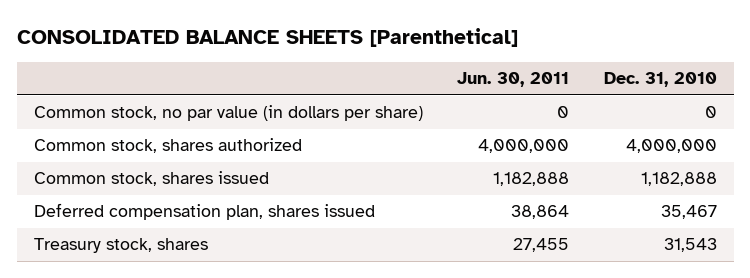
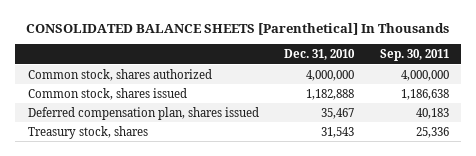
[16,28,518,48] CONSOLIDATED BALANCE SHEETS [Parenthetical] -> [26,22,450,35] CONSOLIDATED BALANCE SHEETS [Parenthetical] In Thousands
[457,72,570,88] Jun. 30, 2011 -> none
none -> [379,49,449,62] Sep. 30, 2011
[33,105,423,122] Common stock, no par value (in dollars per share) -> none

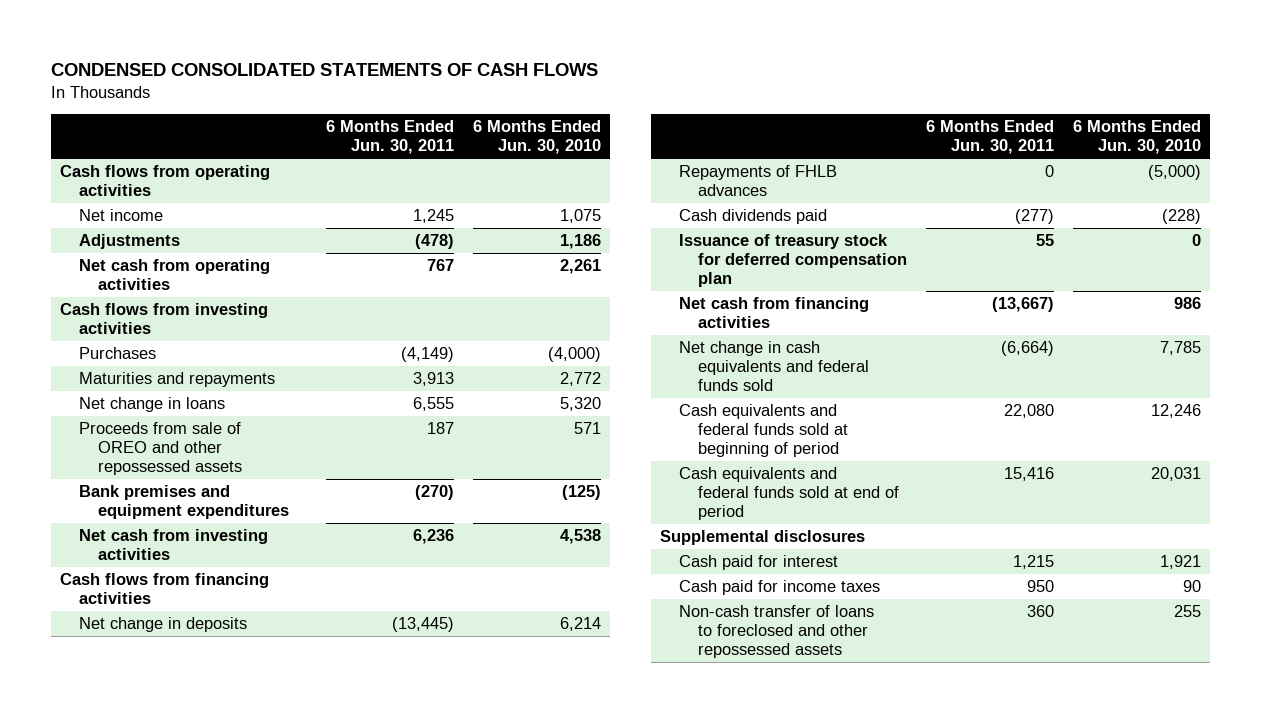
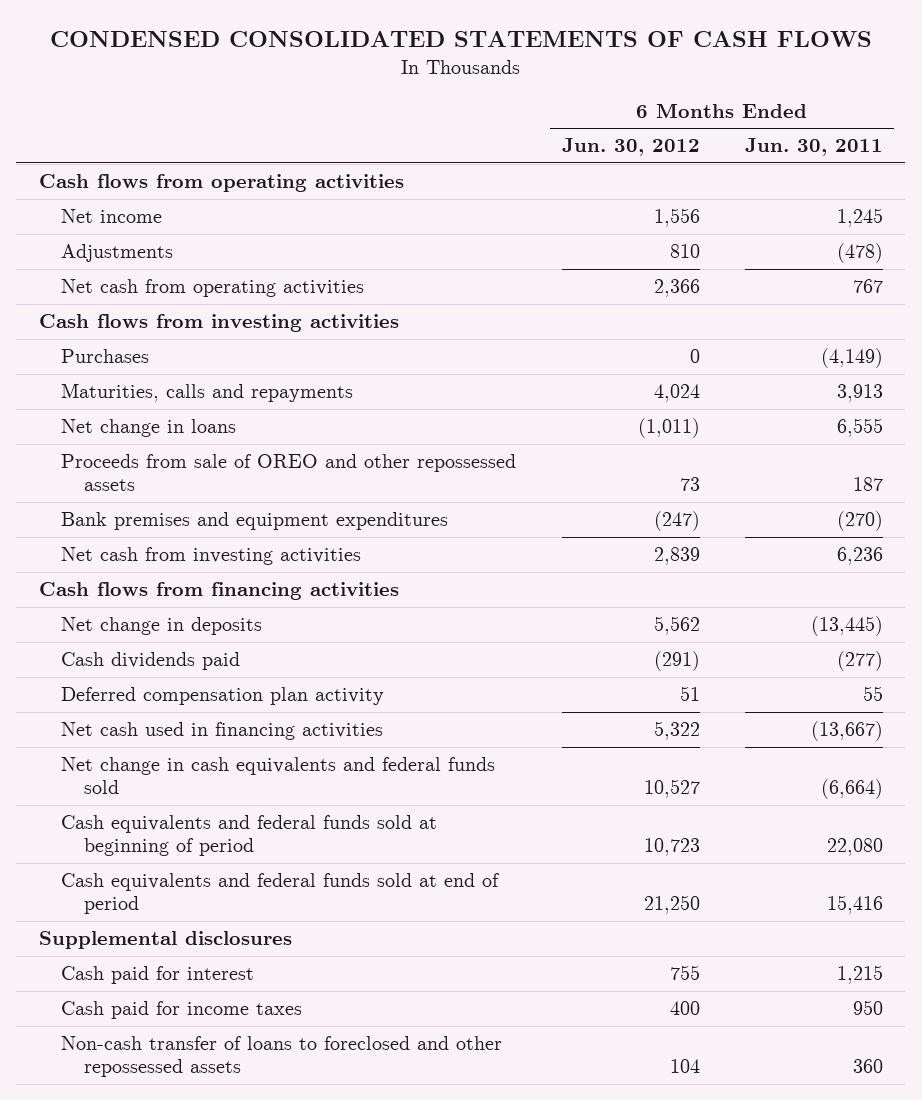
[472,120,601,155] 6 Months Ended Jun. 30, 2010 -> none
none -> [561,138,700,157] Jun. 30, 2012
[79,372,276,388] Maturities and repayments -> [61,383,354,403] Maturities, calls and repayments
[679,165,838,197] Repayments of FHLB advances -> none
[679,234,908,287] Issuance of treasury stock for deferred compensation plan -> none
none -> [61,687,385,706] Deferred compensation plan activity
[679,297,870,329] Net cash from financing activities -> [61,722,384,741] Net cash used in financing activities

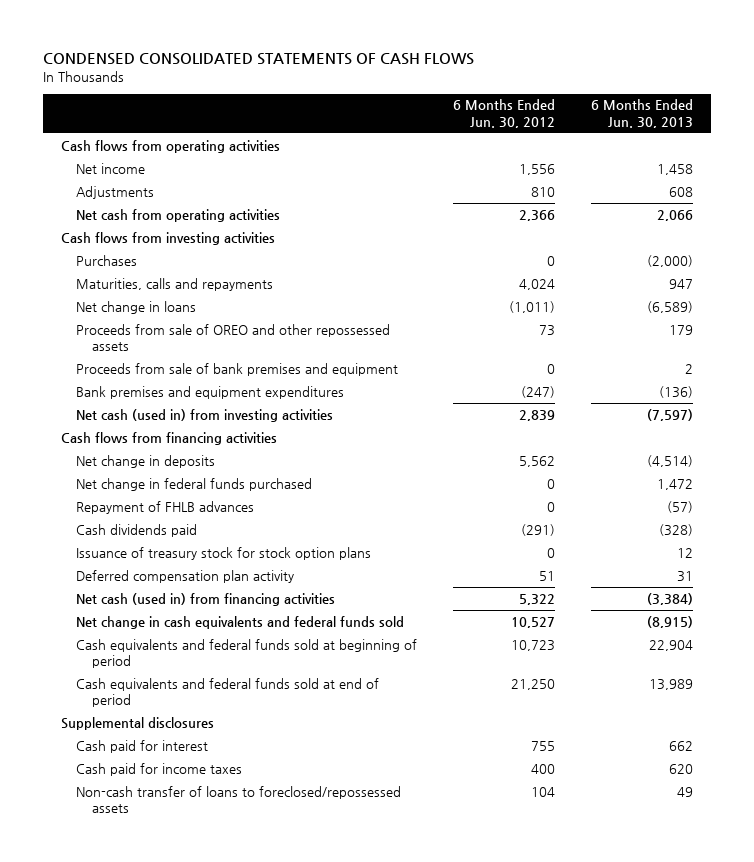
[744,138,883,157] Jun. 30, 2011 -> none
none -> [591,99,694,129] 6 Months Ended Jun. 30, 2013
none -> [76,362,399,376] Proceeds from sale of bank premises and equipment
[61,547,362,566] Net cash from investing activities -> [76,408,334,422] Net cash (used in) from investing activities
none -> [76,477,313,491] Net change in federal funds purchased
none -> [76,500,255,514] Repayment of FHLB advances
none -> [76,546,372,560] Issuance of treasury stock for stock option plans
[61,722,384,741] Net cash used in financing activities -> [76,592,336,606] Net cash (used in) from financing activities
[61,1036,503,1078] Non-cash transfer of loans to foreclosed and other repossessed assets -> [76,785,402,814] Non-cash transfer of loans to foreclosed/repossessed assets

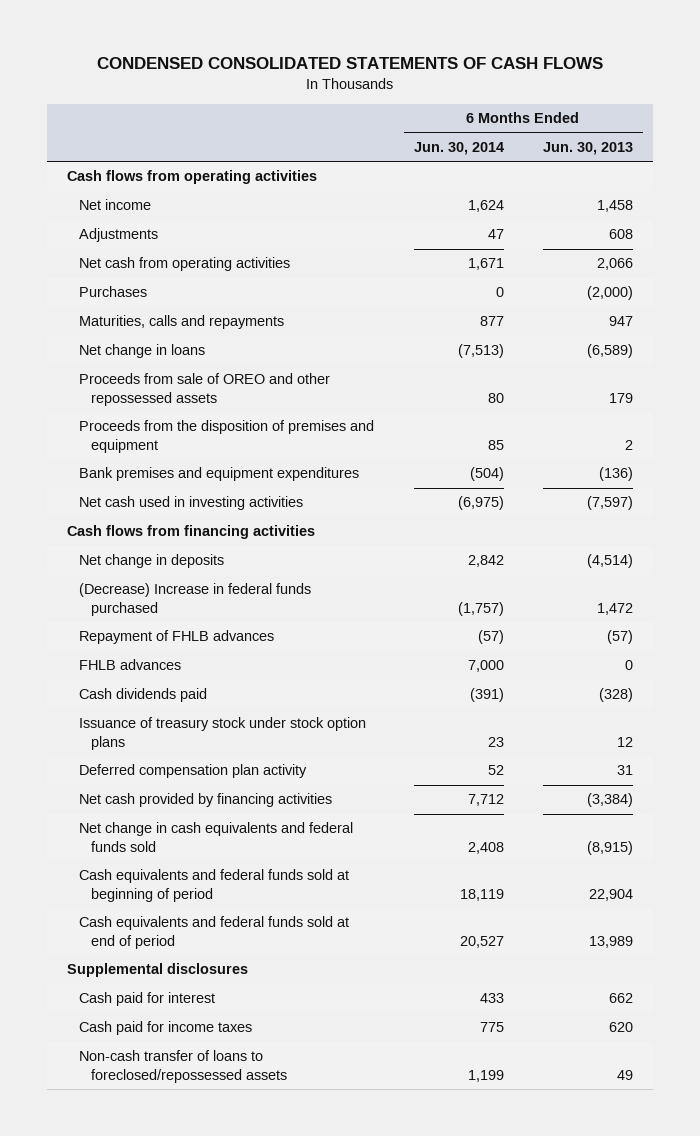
[453,99,556,129] 6 Months Ended Jun. 30, 2012 -> none
none -> [413,141,504,155] Jun. 30, 2014
[60,231,275,245] Cash flows from investing activities -> none
[76,362,399,376] Proceeds from sale of bank premises and equipment -> [78,420,374,453] Proceeds from the disposition of premises and equipment
[76,408,334,422] Net cash (used in) from investing activities -> [78,496,303,511] Net cash used in investing activities
[76,477,313,491] Net change in federal funds purchased -> [78,583,311,616] (Decrease) Increase in federal funds purchased
none -> [78,659,181,671] FHLB advances
[76,546,372,560] Issuance of treasury stock for stock option plans -> [78,717,366,750] Issuance of treasury stock under stock option plans
[76,592,336,606] Net cash (used in) from financing activities -> [78,793,332,808] Net cash provided by financing activities

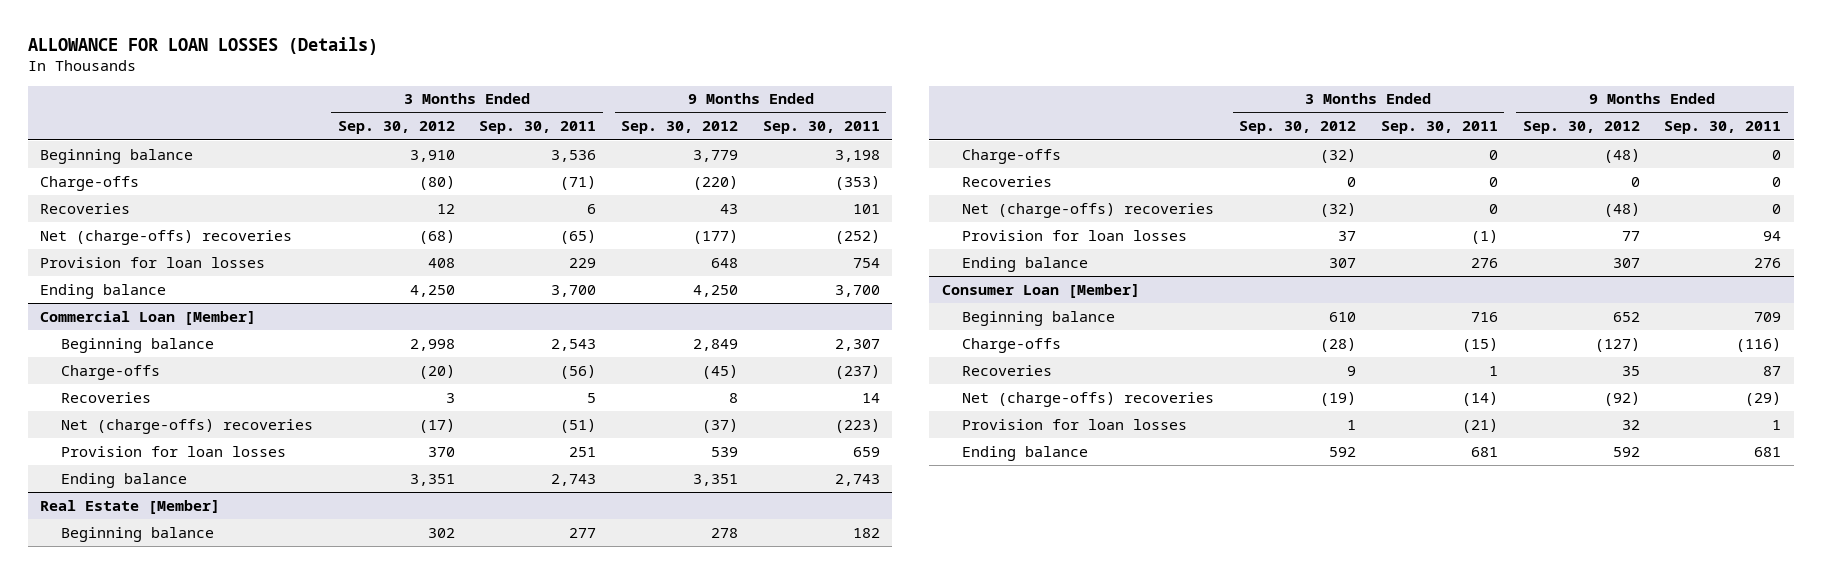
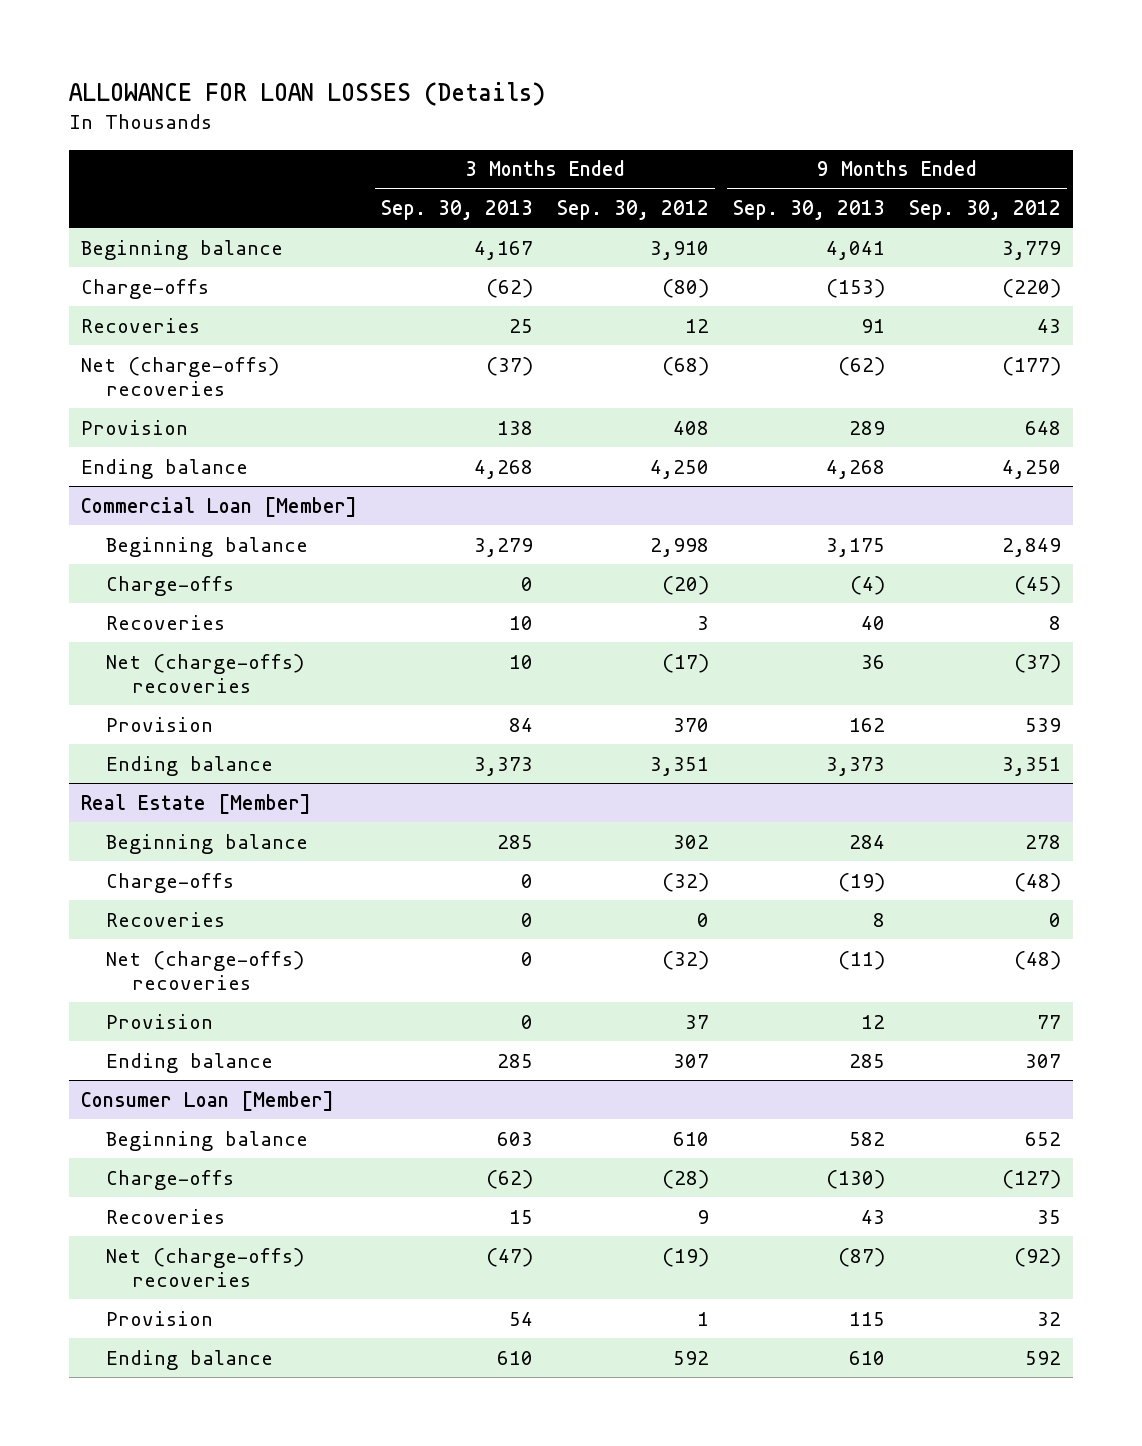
[479,121,597,135] Sep. 30, 2011 -> none
[762,121,880,135] Sep. 30, 2011 -> none
none -> [380,199,533,220] Sep. 30, 2013
none -> [732,199,885,220] Sep. 30, 2013
[40,256,266,268] Provision for loan losses -> [80,419,188,435] Provision
[60,445,286,457] Provision for loan losses -> [106,716,214,732] Provision
[962,229,1188,241] Provision for loan losses -> [106,1013,214,1029] Provision
[962,418,1188,430] Provision for loan losses -> [106,1310,214,1326] Provision

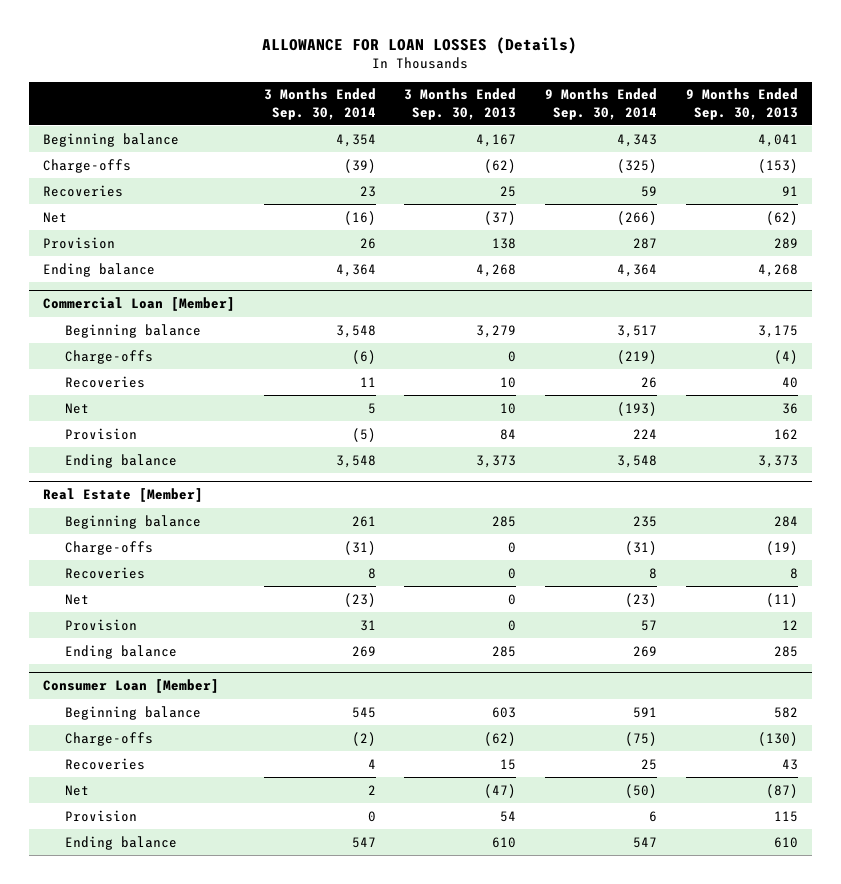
[556,199,709,220] Sep. 30, 2012 -> none
[908,199,1061,220] Sep. 30, 2012 -> none
none -> [263,88,376,120] 3 Months Ended Sep. 30, 2014
none -> [545,88,658,120] 9 Months Ended Sep. 30, 2014
[80,356,279,396] Net (charge-offs) recoveries -> [43,211,68,223] Net
[106,653,305,693] Net (charge-offs) recoveries -> [64,402,89,414] Net
[106,950,305,990] Net (charge-offs) recoveries -> [64,593,89,605] Net
[106,1247,305,1287] Net (charge-offs) recoveries -> [64,784,89,796] Net

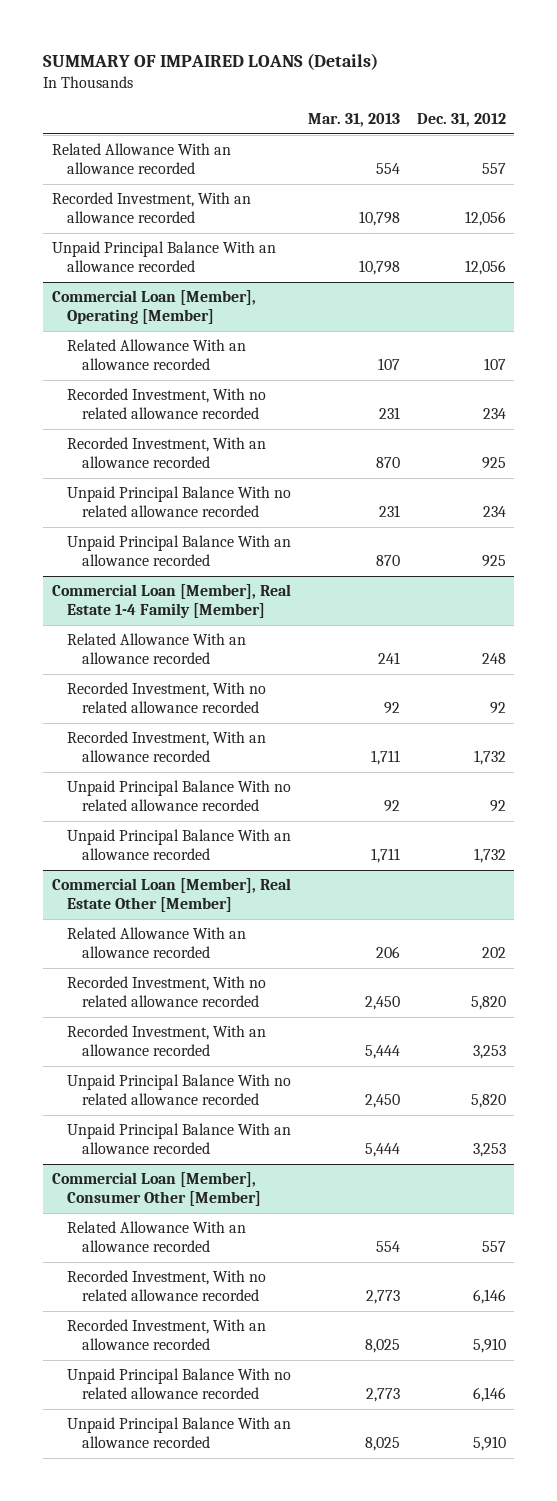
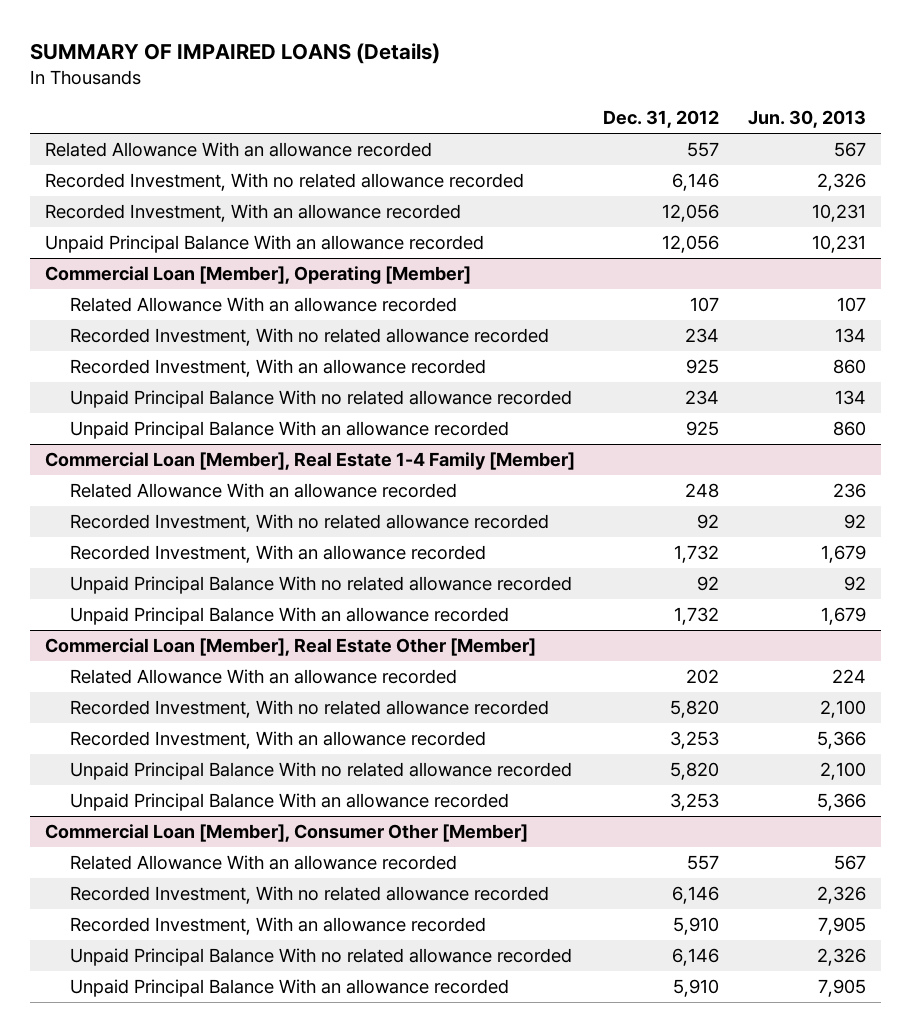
[307,112,400,127] Mar. 31, 2013 -> none
none -> [748,110,867,129] Jun. 30, 2013
none -> [44,173,524,192] Recorded Investment, With no related allowance recorded

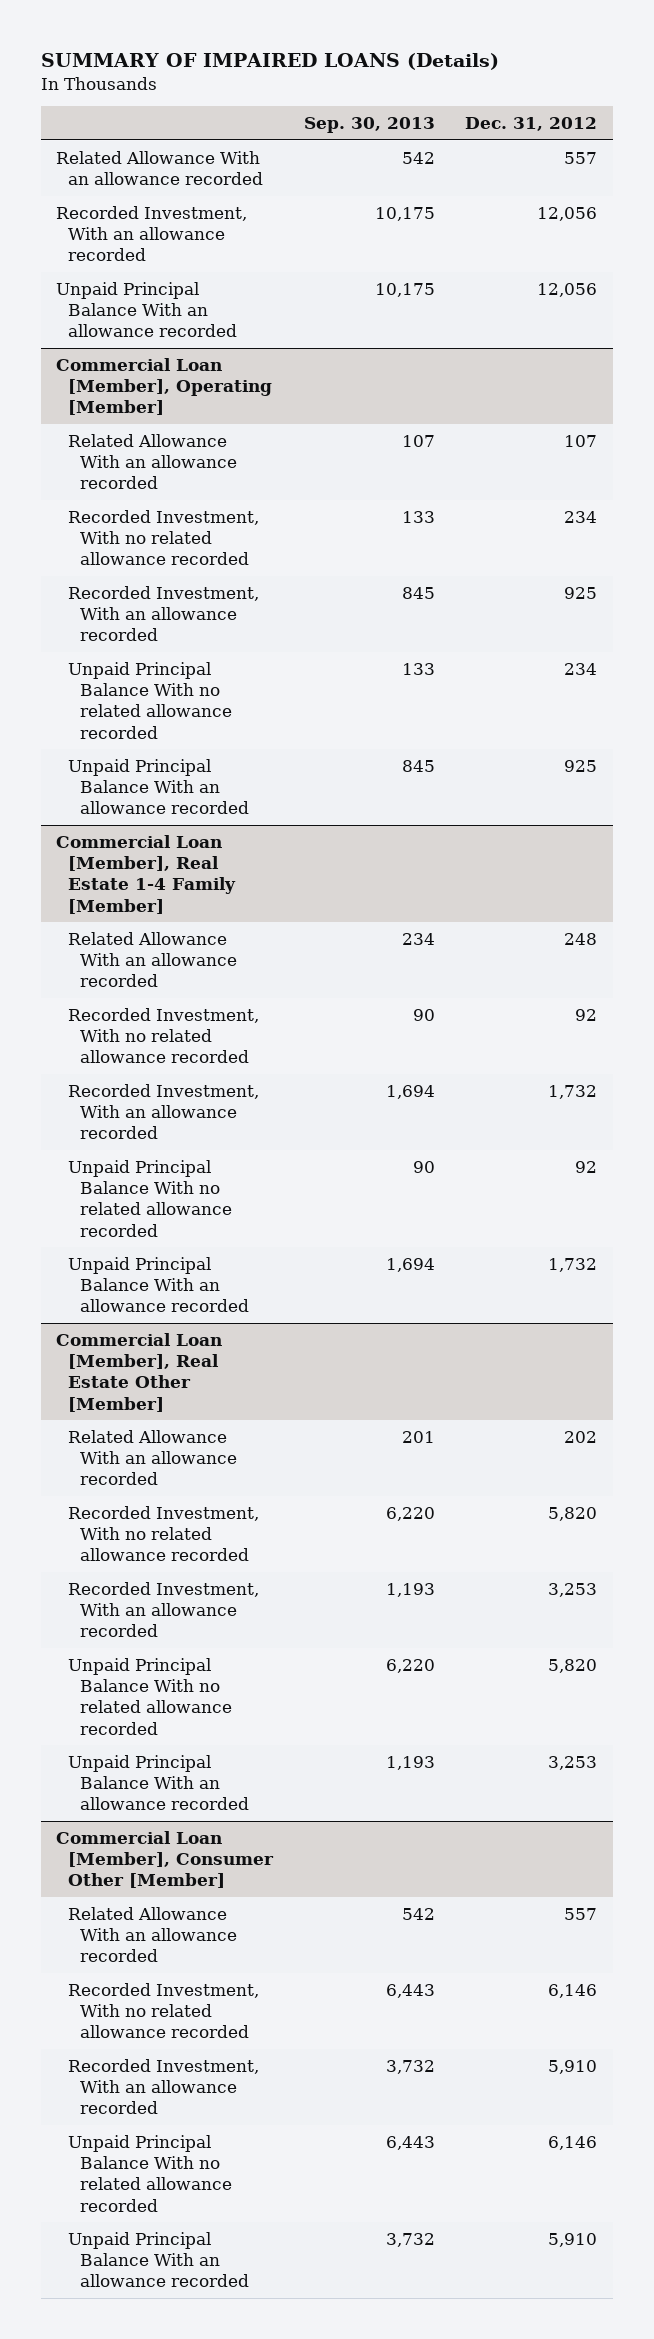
[748,110,867,129] Jun. 30, 2013 -> none
none -> [303,117,435,134] Sep. 30, 2013
[44,173,524,192] Recorded Investment, With no related allowance recorded -> none

